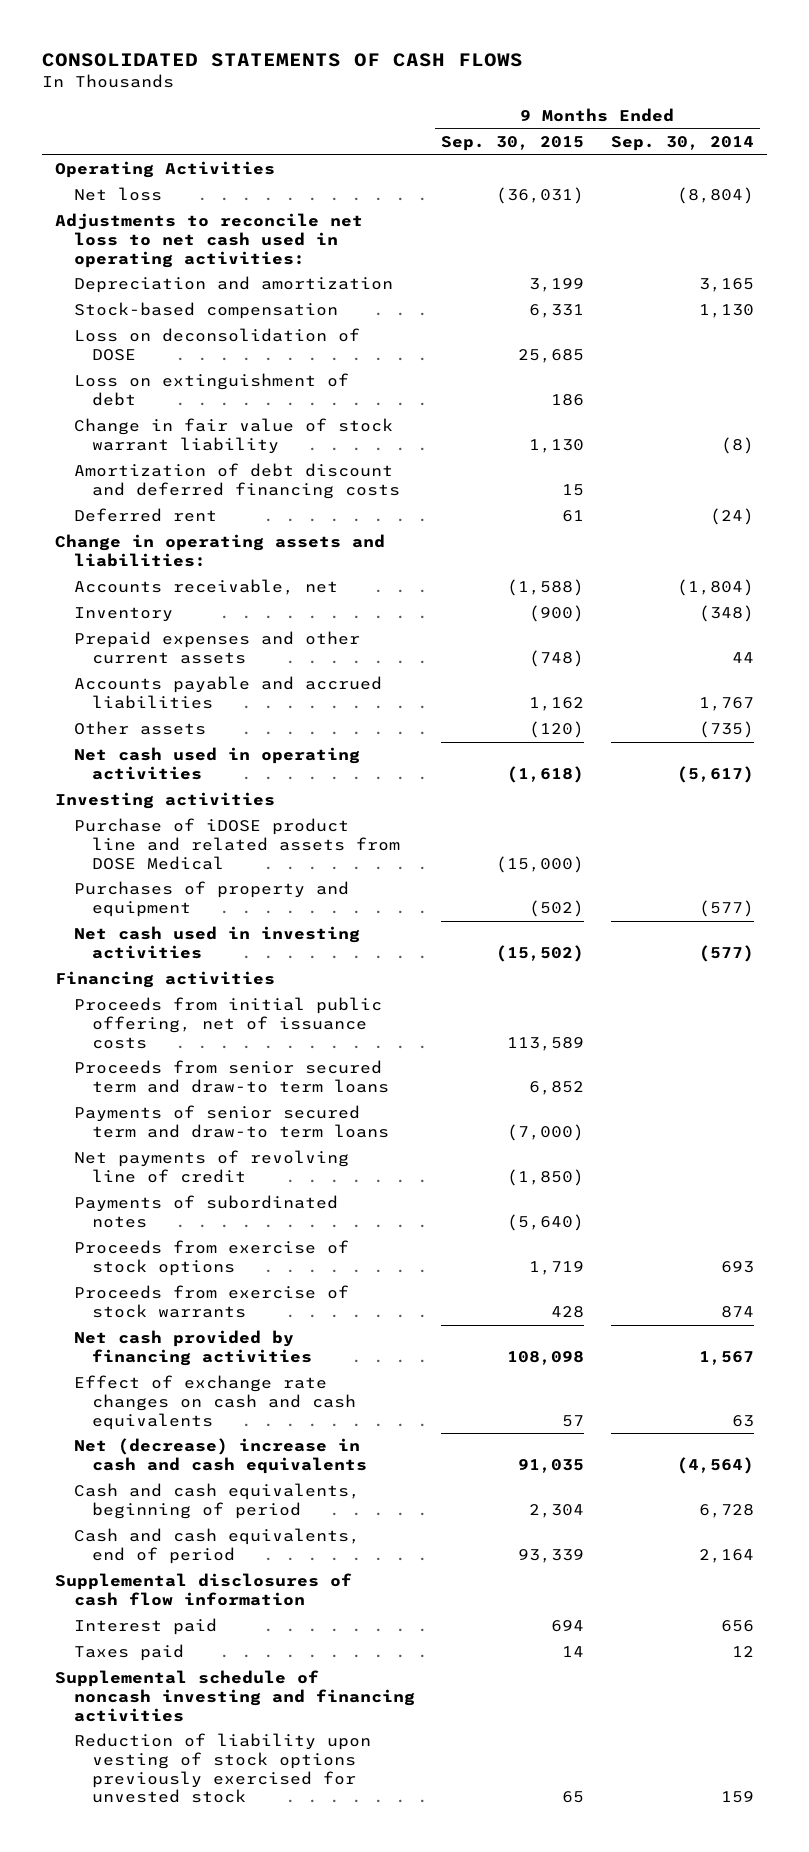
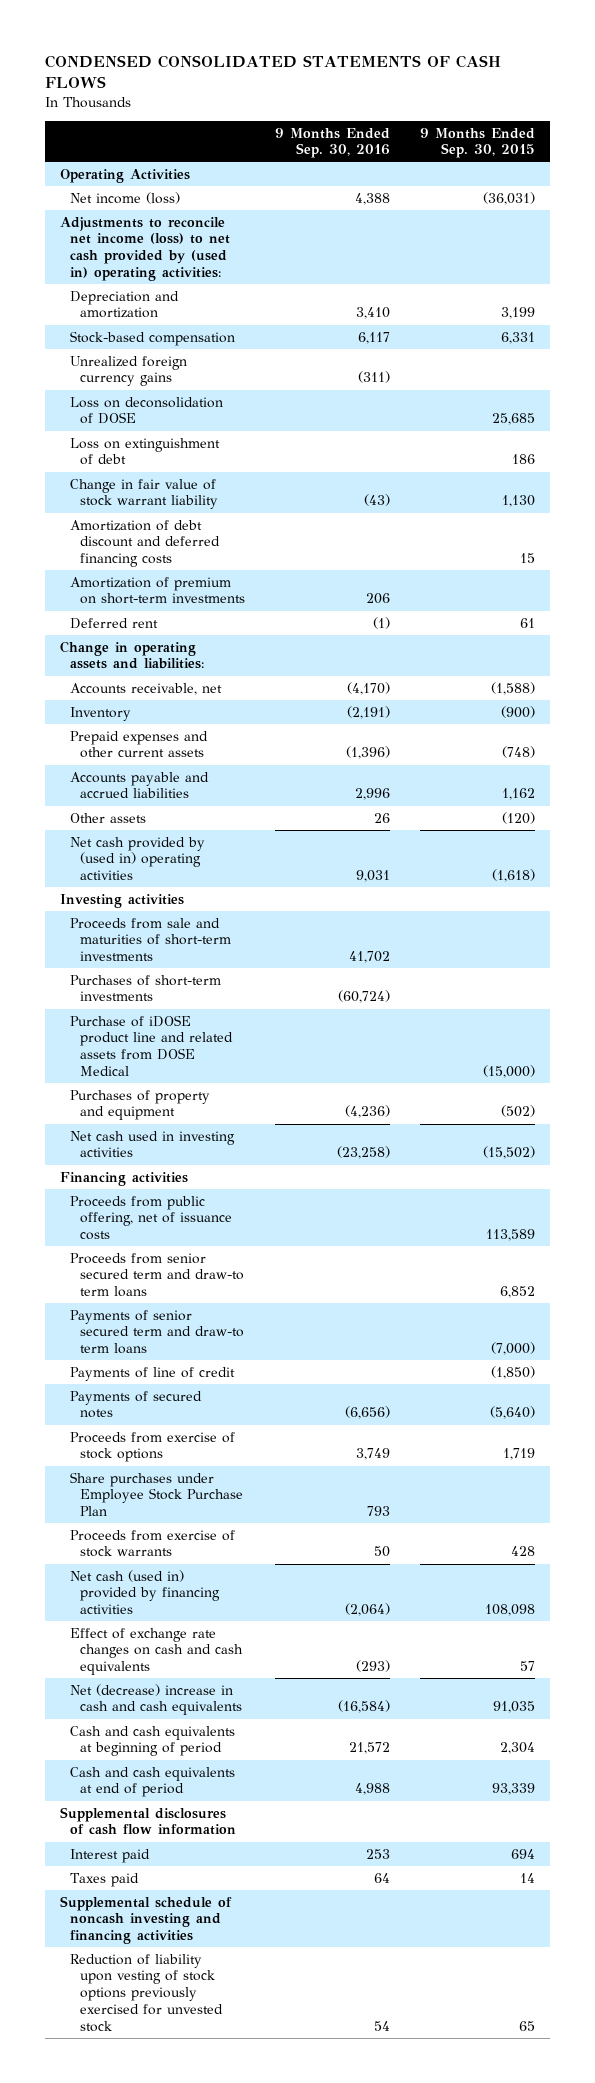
[41,53,523,68] CONSOLIDATED STATEMENTS OF CASH FLOWS -> [45,54,502,89] CONDENSED CONSOLIDATED STATEMENTS OF CASH FLOWS
[610,136,754,152] Sep. 30, 2014 -> none
none -> [274,127,390,159] 9 Months Ended Sep. 30, 2016
[73,187,162,202] Net loss -> [69,191,180,204] Net income (loss)
[55,213,364,268] Adjustments to reconcile net loss to net cash used in operating activities: -> [60,216,230,281] Adjustments to reconcile net income (loss) to net cash provided by (used in) operating activities:
none -> [69,355,187,387] Unrealized foreign currency gains
none -> [69,576,245,605] Amortization of premium on short-term investments
[73,747,360,781] Net cash used in operating activities -> [69,836,205,881] Net cash provided by (used in) operating activities
none -> [69,917,231,962] Proceeds from sale and maturities of short-term investments
none -> [69,974,221,1002] Purchases of short-term investments
[73,997,382,1049] Proceeds from initial public offering, net of issuance costs -> [69,1195,232,1241] Proceeds from public offering, net of issuance costs
[73,1150,349,1184] Net payments of revolving line of credit -> [69,1366,235,1381] Payments of line of credit
[73,1195,338,1229] Payments of subordinated notes -> [69,1390,202,1419] Payments of secured notes
none -> [69,1471,243,1517] Share purchases under Employee Stock Purchase Plan
[73,1330,312,1367] Net cash provided by financing activities -> [69,1569,220,1615] Net cash (used in) provided by financing activities
[73,1483,360,1520] Cash and cash equivalents, beginning of period -> [69,1725,235,1757] Cash and cash equivalents at beginning of period
[73,1528,360,1565] Cash and cash equivalents, end of period -> [69,1766,235,1798] Cash and cash equivalents at end of period

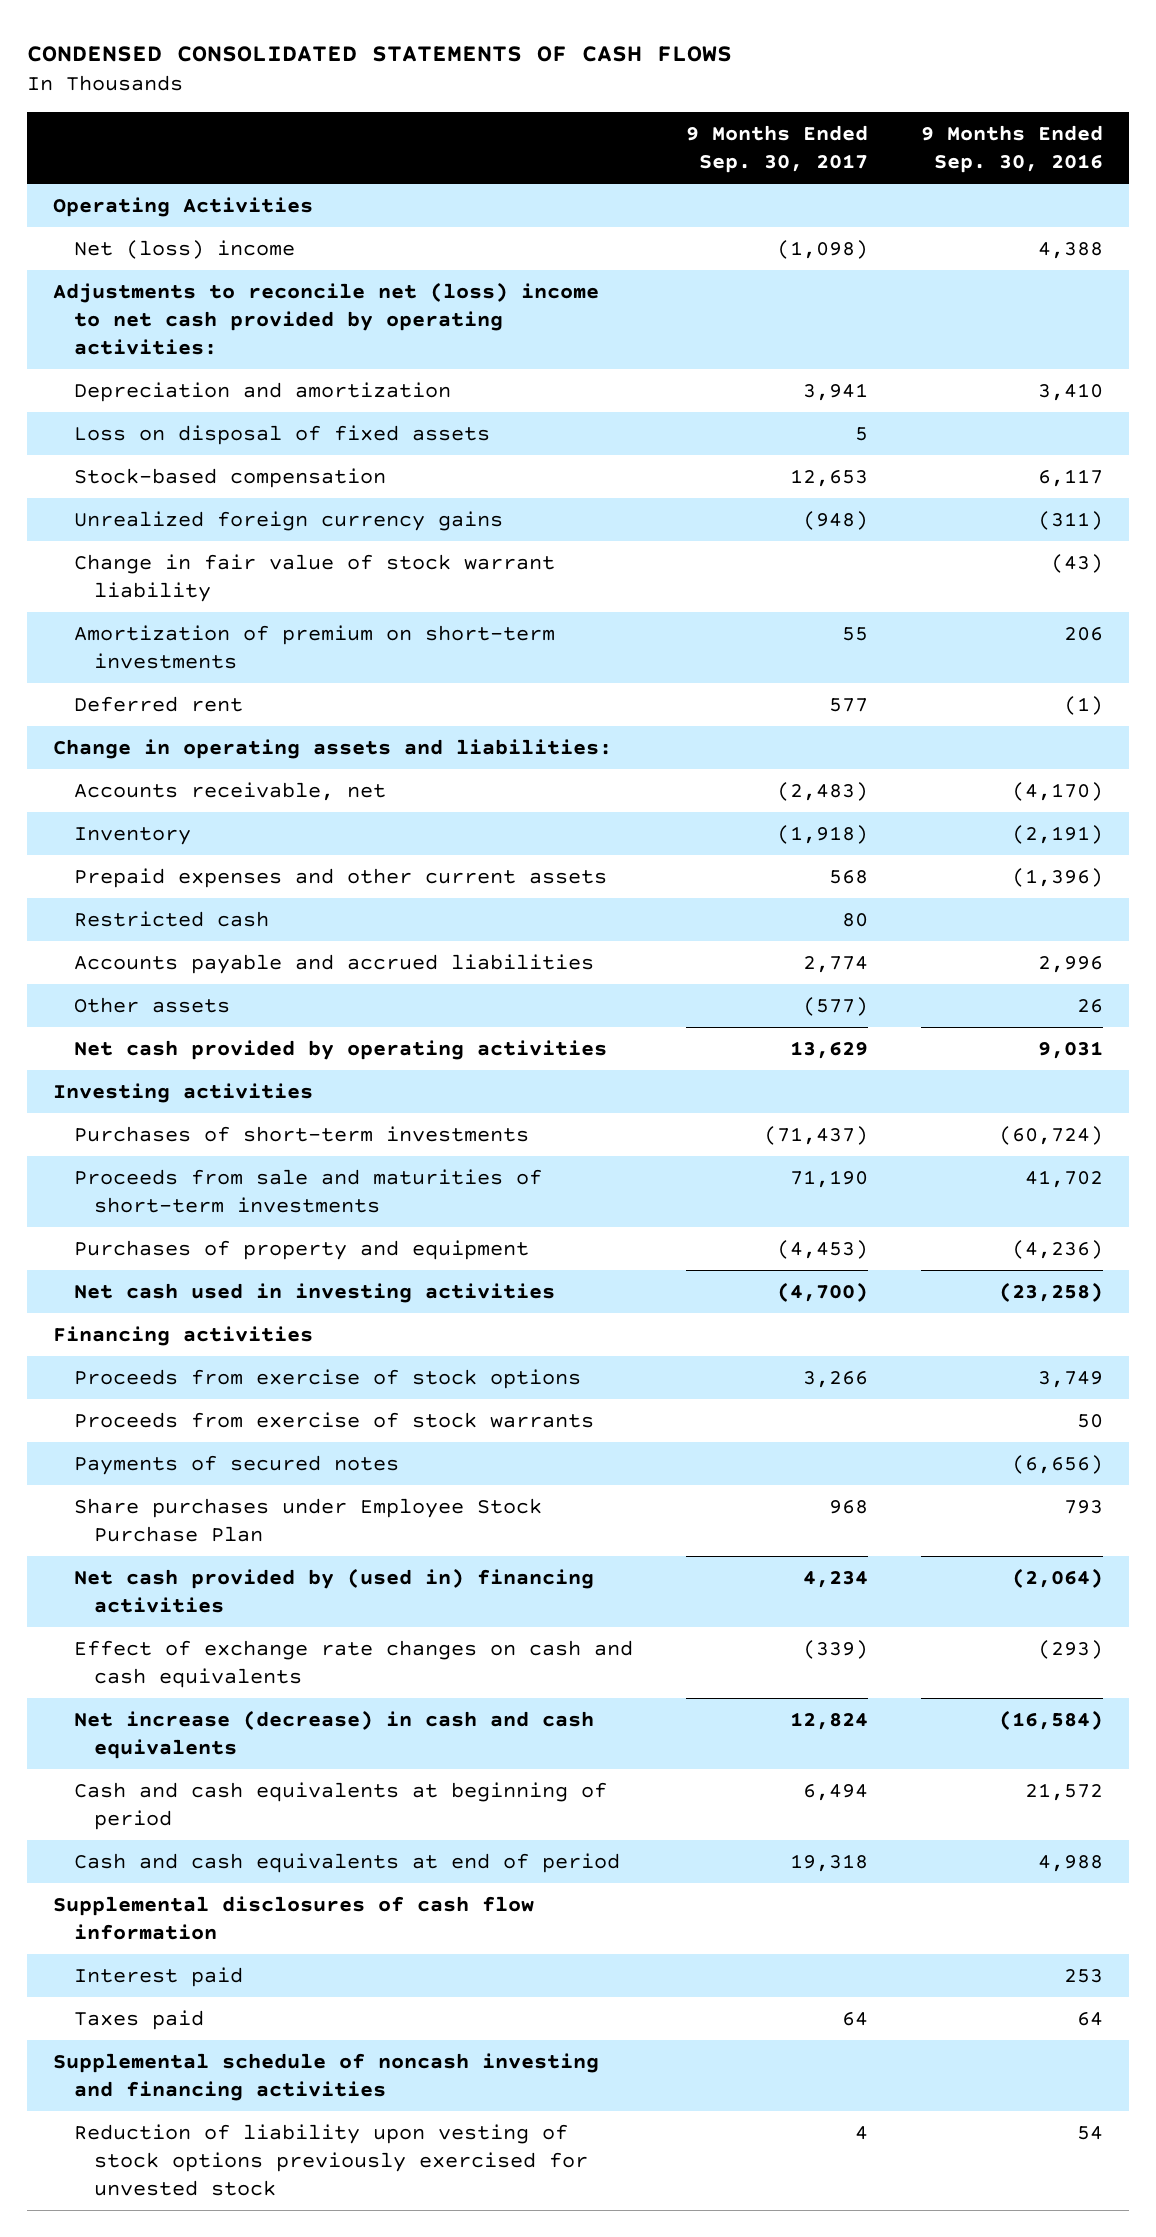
[420,127,536,159] 9 Months Ended Sep. 30, 2015 -> none
none -> [685,125,868,174] 9 Months Ended Sep. 30, 2017
[69,191,180,204] Net income (loss) -> [73,240,295,260] Net (loss) income
[60,216,230,281] Adjustments to reconcile net income (loss) to net cash provided by (used in) operating activities: -> [53,282,600,355] Adjustments to reconcile net (loss) income to net cash provided by operating activities:
none -> [73,425,490,446] Loss on disposal of fixed assets
[69,396,223,425] Loss on deconsolidation of DOSE -> none
[69,437,220,466] Loss on extinguishment of debt -> none
[69,519,220,568] Amortization of debt discount and deferred financing costs -> none
none -> [73,911,269,928] Restricted cash
[69,836,205,881] Net cash provided by (used in) operating activities -> [73,1040,607,1061] Net cash provided by operating activities
[69,1014,233,1076] Purchase of iDOSE product line and related assets from DOSE Medical -> none
[69,917,231,962] Proceeds from sale and maturities of short-term investments -> [73,1169,542,1214] Proceeds from sale and maturities of short-term investments
[69,1195,232,1241] Proceeds from public offering, net of issuance costs -> none
[69,1252,244,1298] Proceeds from senior secured term and draw-to term loans -> none
[69,1309,244,1355] Payments of senior secured term and draw-to term loans -> none
[69,1366,235,1381] Payments of line of credit -> none
[69,1390,202,1419] Payments of secured notes -> [73,1455,399,1476] Payments of secured notes
[69,1471,243,1517] Share purchases under Employee Stock Purchase Plan -> [73,1498,542,1543] Share purchases under Employee Stock Purchase Plan
[69,1569,220,1615] Net cash (used in) provided by financing activities -> [73,1568,594,1614] Net cash provided by (used in) financing activities
[69,1683,242,1716] Net (decrease) increase in cash and cash equivalents -> [73,1710,594,1760] Net increase (decrease) in cash and cash equivalents

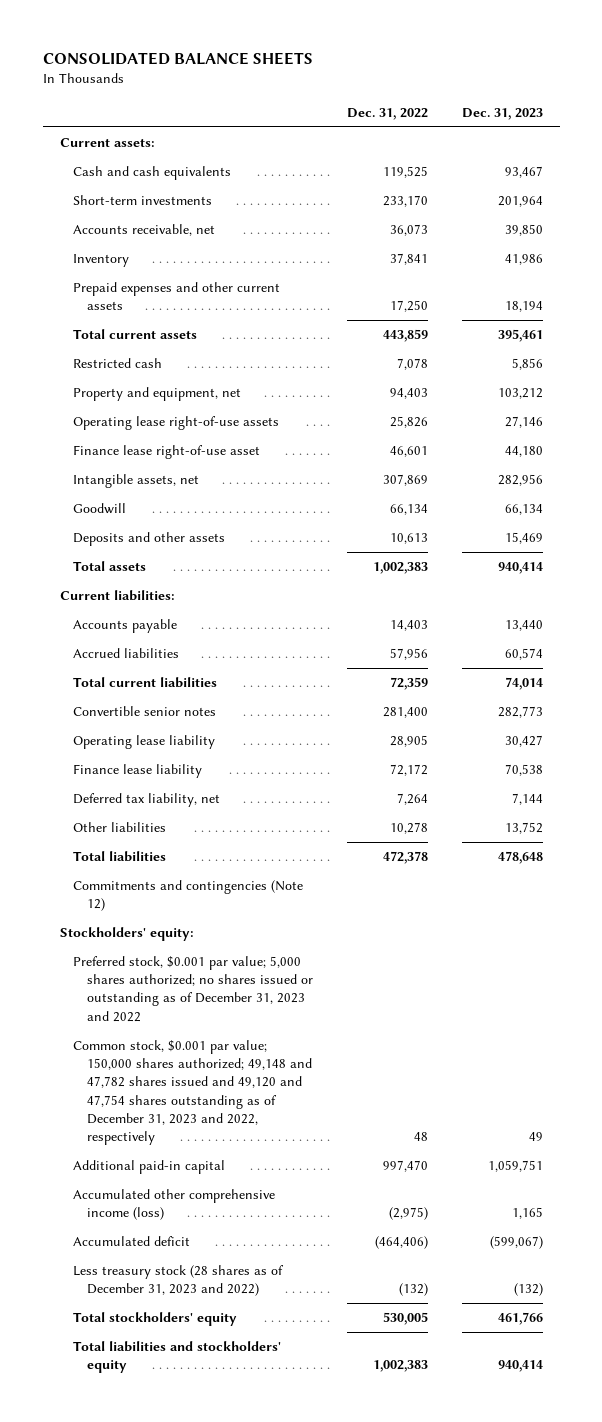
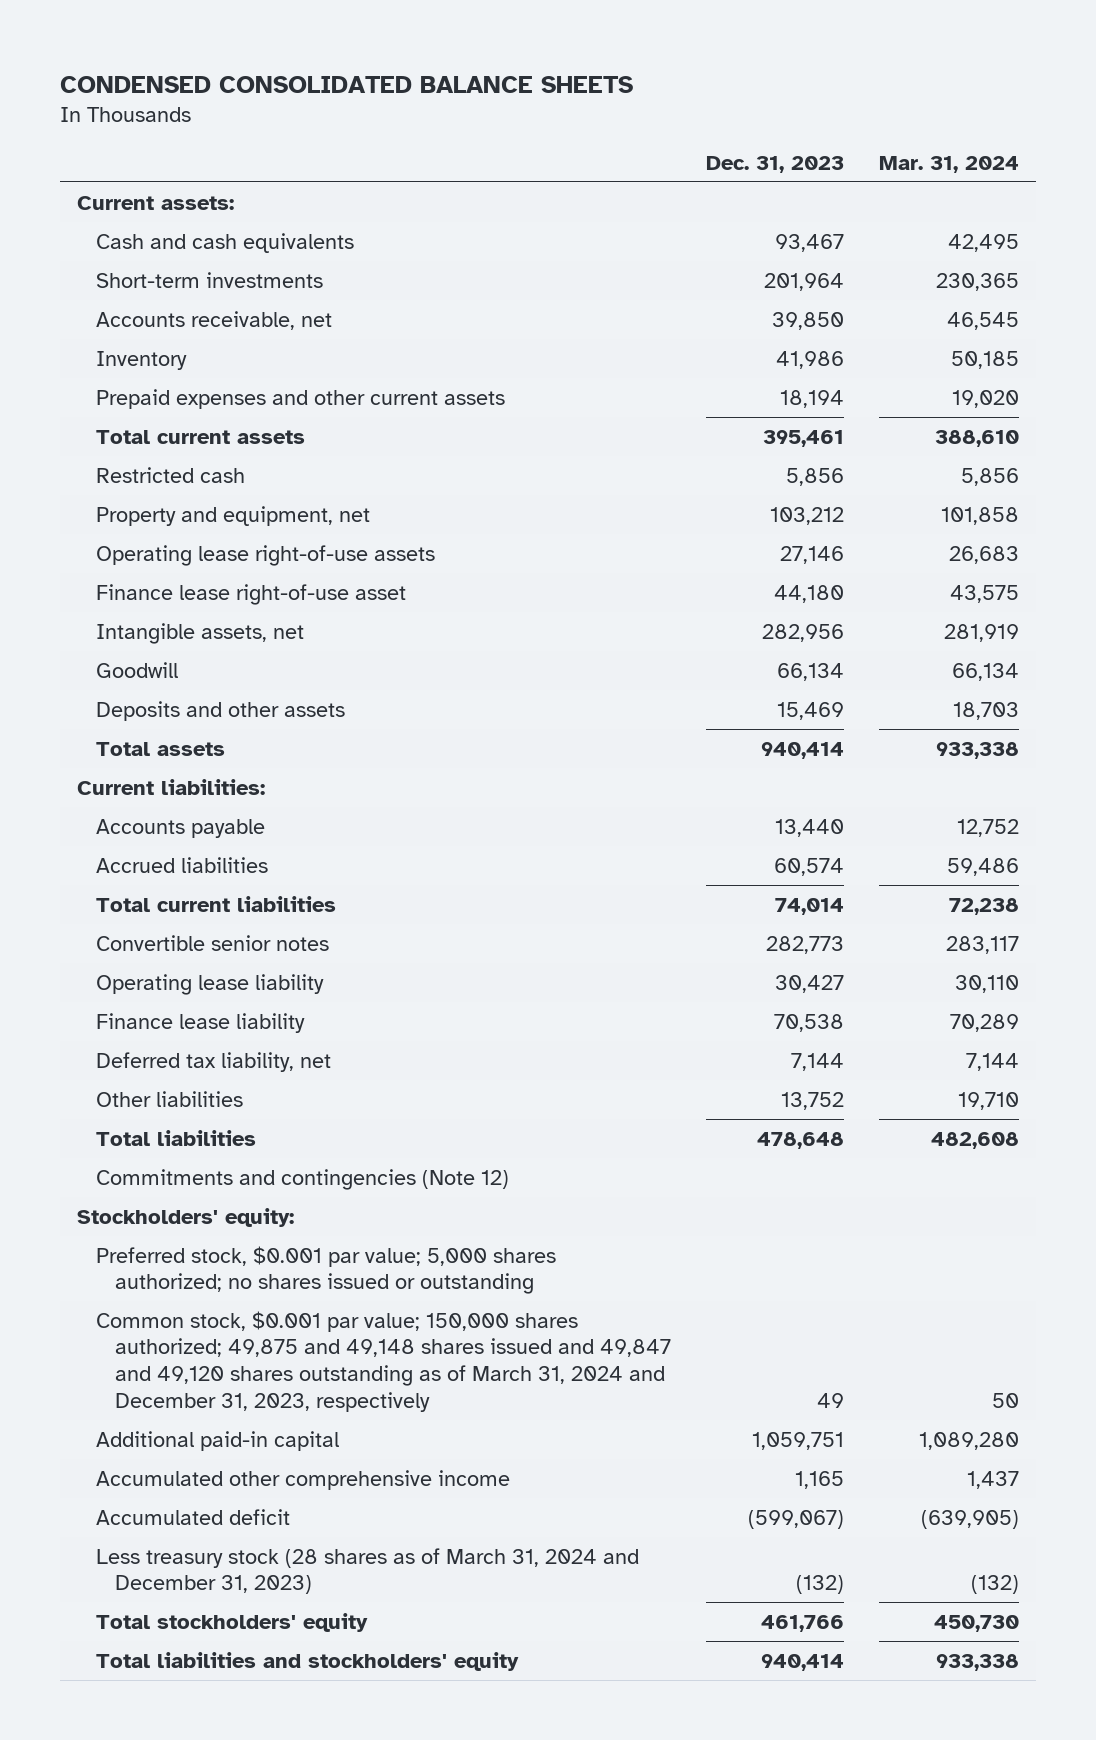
[42,52,313,66] CONSOLIDATED BALANCE SHEETS -> [59,76,633,94] CONDENSED CONSOLIDATED BALANCE SHEETS
[346,107,428,120] Dec. 31, 2022 -> none
none -> [879,155,1020,173] Mar. 31, 2024
[73,956,313,1022] Preferred stock, $0.001 par value; 5,000 shares authorized; no shares issued or outstanding as of December 31, 2023 and 2022 -> [96,1245,557,1295] Preferred stock, $0.001 par value; 5,000 shares authorized; no shares issued or outstanding
[73,1040,312,1145] Common stock, $0.001 par value; 150,000 shares authorized; 49,148 and 47,782 shares issued and 49,120 and 47,754 shares outstanding as of December 31, 2023 and 2022, respectively -> [96,1310,672,1413] Common stock, $0.001 par value; 150,000 shares authorized; 49,875 and 49,148 shares issued and 49,847 and 49,120 shares outstanding as of March 31, 2024 and December 31, 2023, respectively
[73,1189,276,1221] Accumulated other comprehensive income (loss) -> [96,1469,511,1490] Accumulated other comprehensive income
[73,1265,285,1297] Less treasury stock (28 shares as of December 31, 2023 and 2022) -> [96,1547,640,1595] Less treasury stock (28 shares as of March 31, 2024 and December 31, 2023)

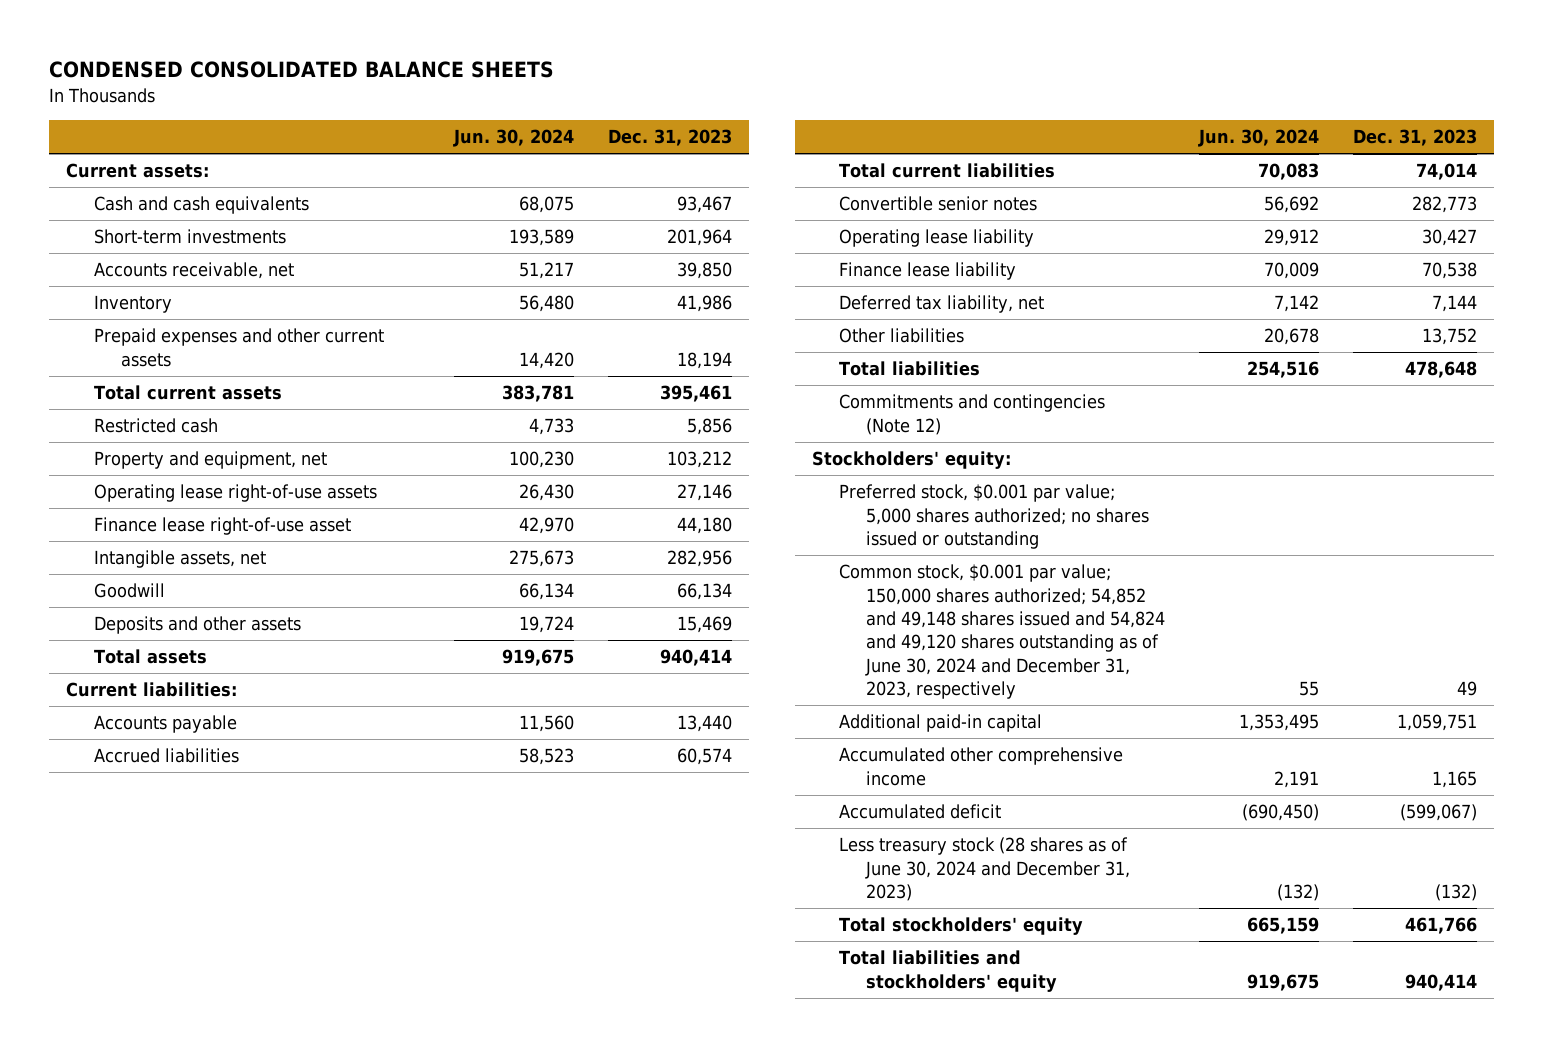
[879,155,1020,173] Mar. 31, 2024 -> none
none -> [453,129,575,148] Jun. 30, 2024
[96,1310,672,1413] Common stock, $0.001 par value; 150,000 shares authorized; 49,875 and 49,148 shares issued and 49,847 and 49,120 shares outstanding as of March 31, 2024 and December 31, 2023, respectively -> [838,564,1166,700] Common stock, $0.001 par value; 150,000 shares authorized; 54,852 and 49,148 shares issued and 54,824 and 49,120 shares outstanding as of June 30, 2024 and December 31, 2023, respectively
[96,1547,640,1595] Less treasury stock (28 shares as of March 31, 2024 and December 31, 2023) -> [838,837,1131,902] Less treasury stock (28 shares as of June 30, 2024 and December 31, 2023)

